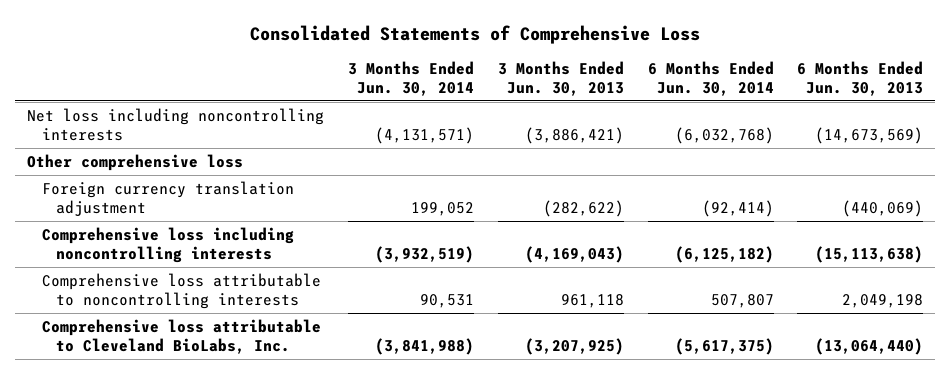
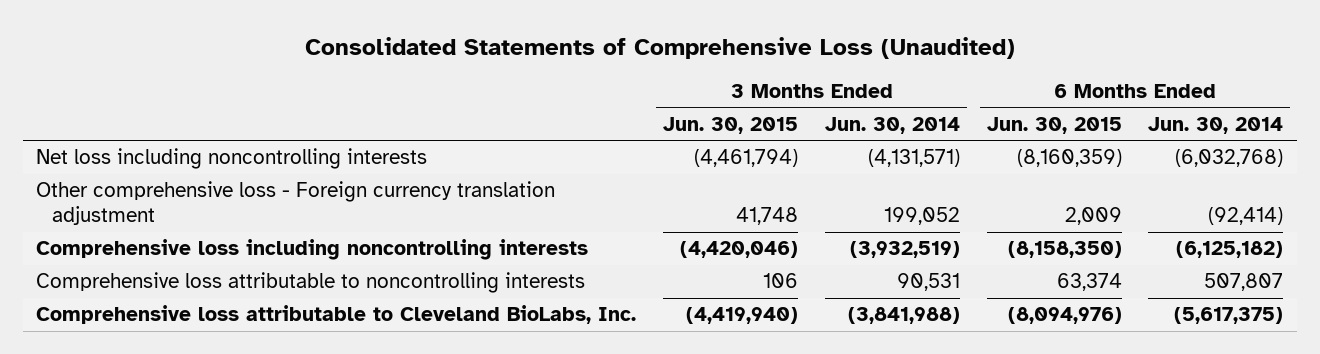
[250,24,701,44] Consolidated Statements of Comprehensive Loss -> [304,36,1015,59] Consolidated Statements of Comprehensive Loss (Unaudited)
[497,61,624,96] 3 Months Ended Jun. 30, 2013 -> none
[797,61,924,96] 6 Months Ended Jun. 30, 2013 -> none
none -> [663,116,799,134] Jun. 30, 2015
none -> [986,116,1122,134] Jun. 30, 2015
[27,153,244,171] Other comprehensive loss -> none
[41,180,294,216] Foreign currency translation adjustment -> [36,181,556,225] Other comprehensive loss - Foreign currency translation adjustment

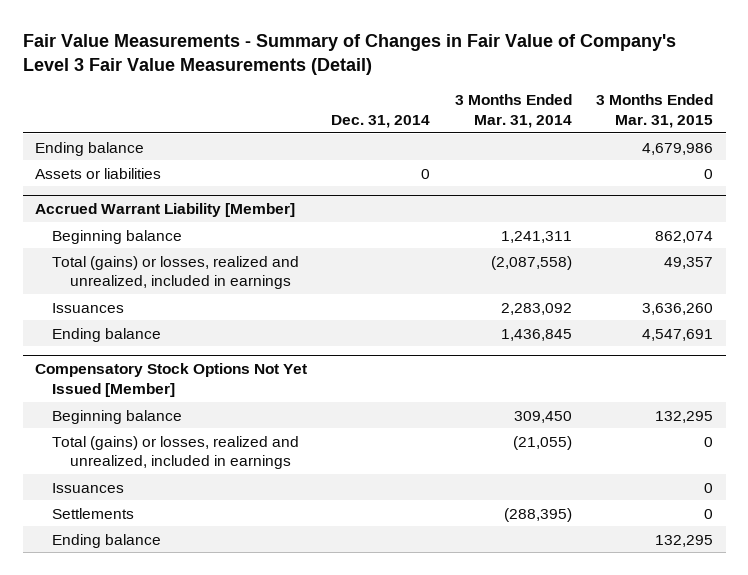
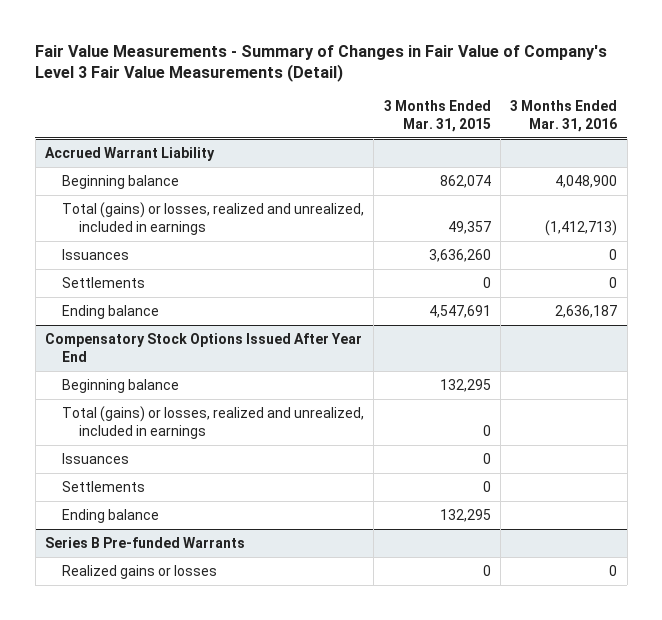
[331,115,431,129] Dec. 31, 2014 -> none
[454,94,572,129] 3 Months Ended Mar. 31, 2014 -> none
none -> [510,100,618,132] 3 Months Ended Mar. 31, 2016
[34,141,144,156] Ending balance -> none
[34,167,161,179] Assets or liabilities -> none
[34,203,295,218] Accrued Warrant Liability [Member] -> [45,146,216,161] Accrued Warrant Liability
none -> [62,276,146,288] Settlements
[34,363,307,398] Compensatory Stock Options Not Yet Issued [Member] -> [45,332,363,362] Compensatory Stock Options Issued After Year End
none -> [45,536,246,548] Series B Pre-funded Warrants
none -> [62,564,218,579] Realized gains or losses

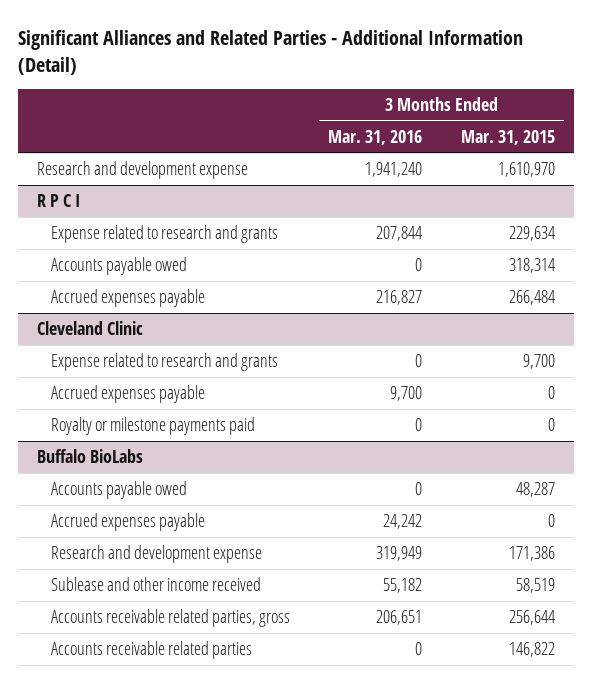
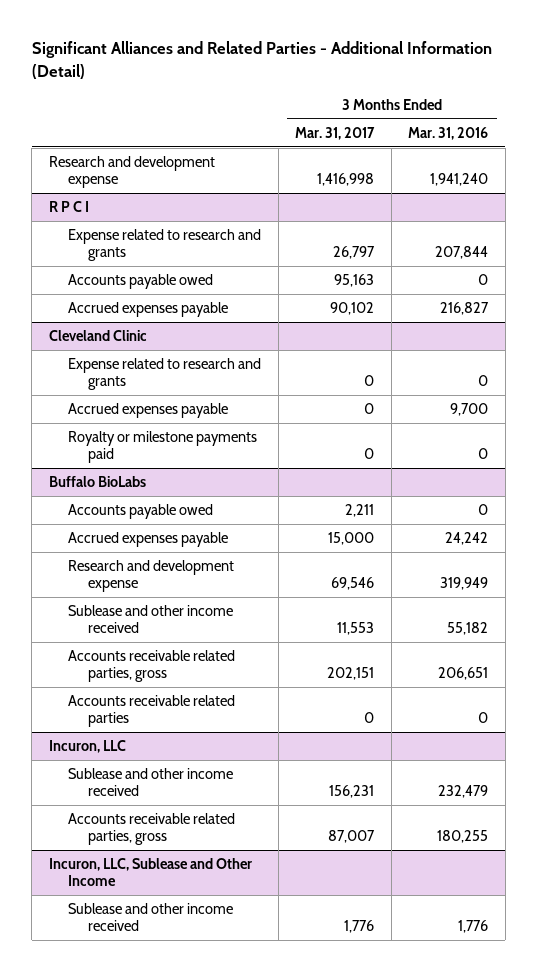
[460,129,555,145] Mar. 31, 2015 -> none
none -> [295,126,376,140] Mar. 31, 2017
none -> [48,739,126,753] Incuron, LLC
none -> [68,767,234,797] Sublease and other income received
none -> [68,812,236,846] Accounts receivable related parties, gross
none -> [48,857,252,887] Incuron, LLC, Sublease and Other Income
none -> [68,902,234,932] Sublease and other income received

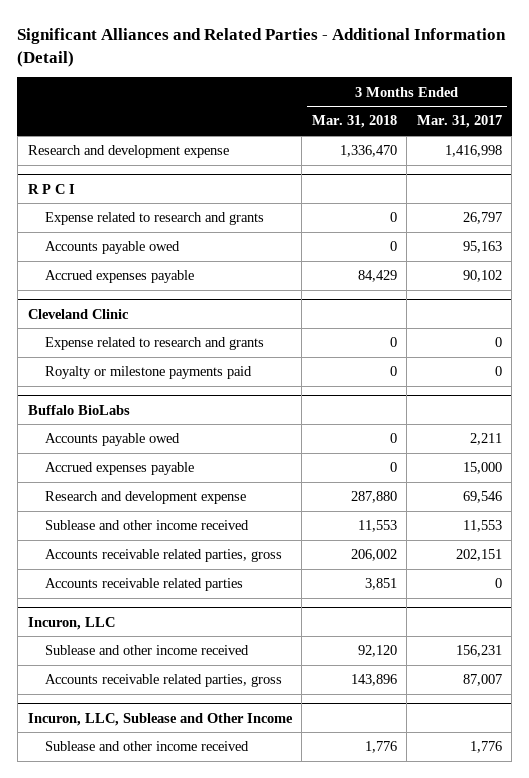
[408,126,489,140] Mar. 31, 2016 -> none
none -> [311,115,397,129] Mar. 31, 2018
[68,402,229,418] Accrued expenses payable -> none

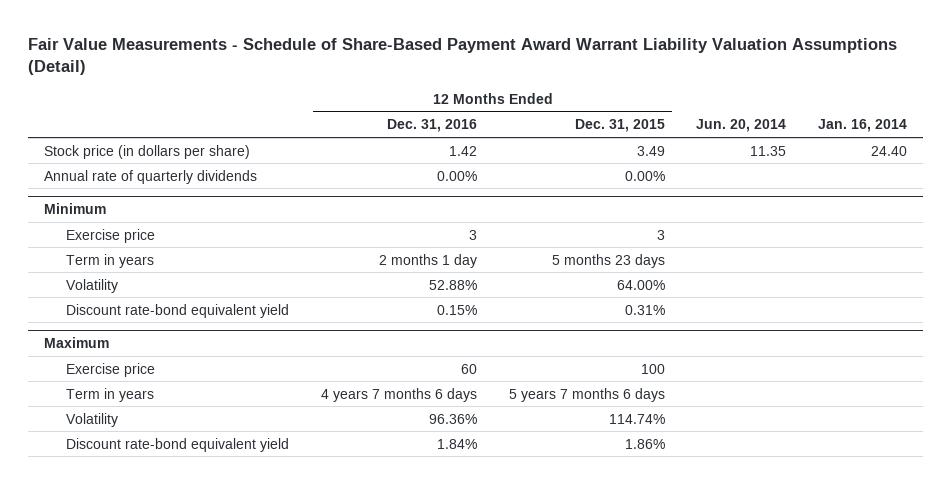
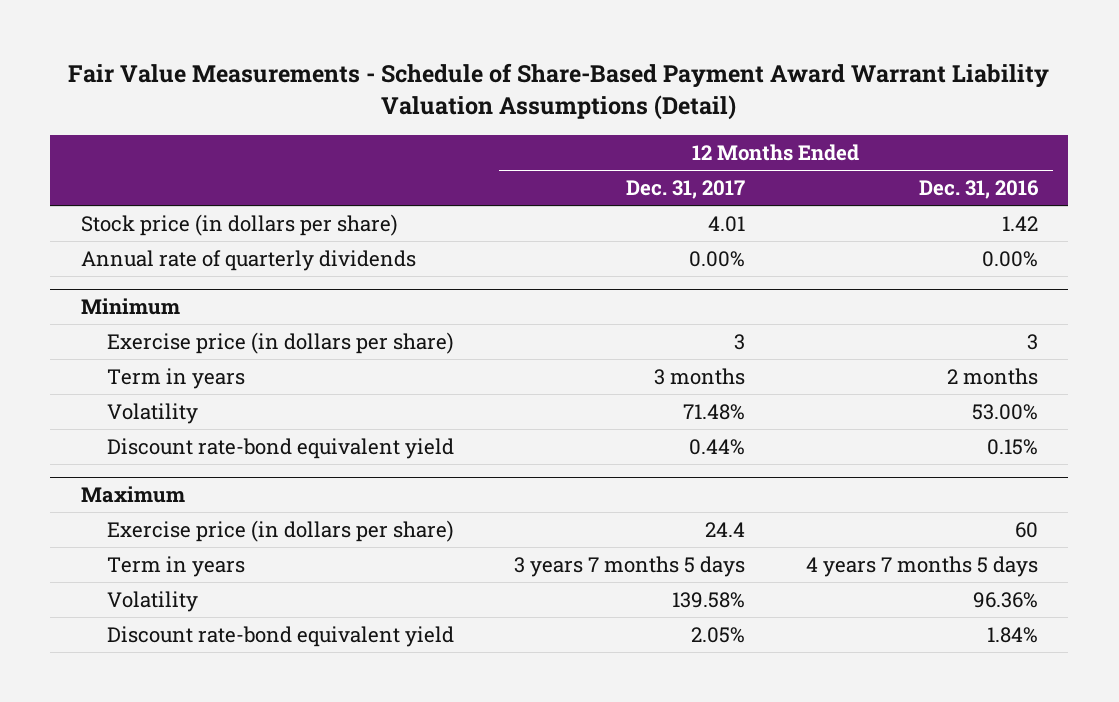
[574,119,665,133] Dec. 31, 2015 -> none
[696,119,787,133] Jun. 20, 2014 -> none
[817,119,907,133] Jan. 16, 2014 -> none
none -> [626,180,746,200] Dec. 31, 2017
[66,228,156,243] Exercise price -> [106,332,454,355] Exercise price (in dollars per share)
[378,253,477,268] 2 months 1 day -> [946,368,1038,386] 2 months
[428,279,477,290] 52.88% -> [971,404,1038,421] 53.00%
[66,362,156,377] Exercise price -> [106,520,454,543] Exercise price (in dollars per share)
[320,387,477,402] 4 years 7 months 6 days -> [805,556,1038,578] 4 years 7 months 5 days

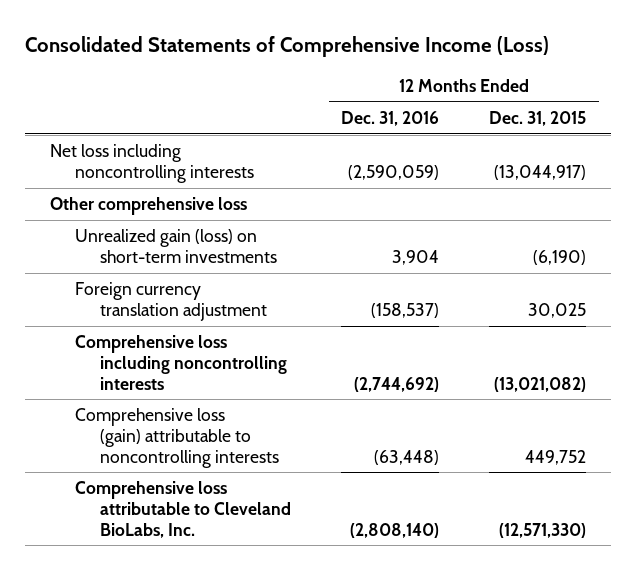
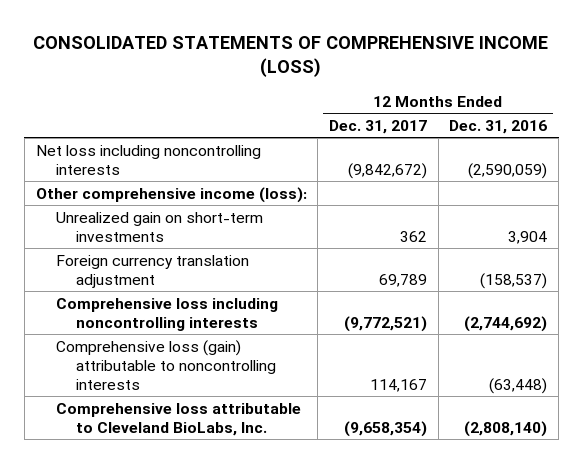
[24,36,549,58] Consolidated Statements of Comprehensive Income (Loss) -> [33,35,549,78] CONSOLIDATED STATEMENTS OF COMPREHENSIVE INCOME (LOSS)
[489,111,587,127] Dec. 31, 2015 -> none
none -> [328,119,427,134] Dec. 31, 2017
[49,197,247,216] Other comprehensive loss -> [35,186,307,203] Other comprehensive income (loss):
[75,229,278,263] Unrealized gain (loss) on short-term investments -> [55,211,263,242] Unrealized gain on short-term investments

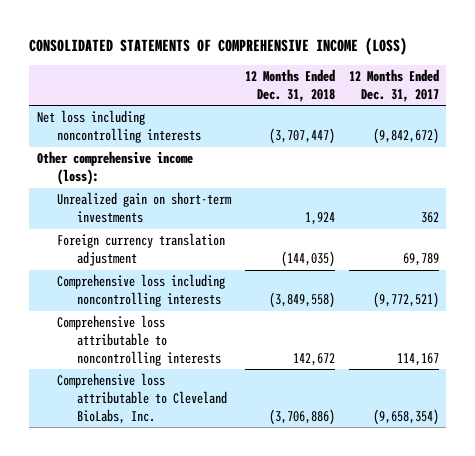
[449,119,548,134] Dec. 31, 2016 -> none
none -> [244,68,335,102] 12 Months Ended Dec. 31, 2018
[55,339,277,390] Comprehensive loss (gain) attributable to noncontrolling interests -> [56,315,221,366] Comprehensive loss attributable to noncontrolling interests

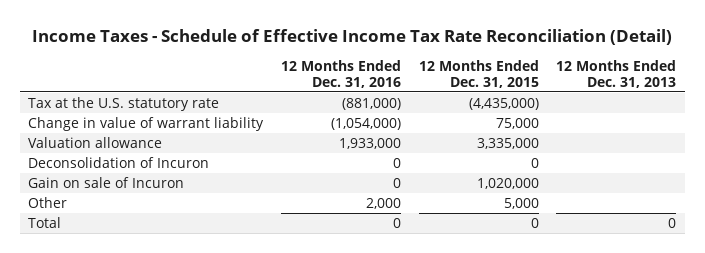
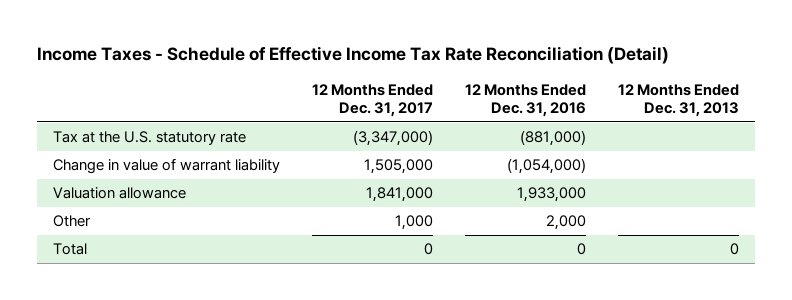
[418,59,539,89] 12 Months Ended Dec. 31, 2015 -> none
none -> [311,83,433,118] 12 Months Ended Dec. 31, 2017
[28,156,210,168] Deconsolidation of Incuron -> none
[28,176,185,188] Gain on sale of Incuron -> none

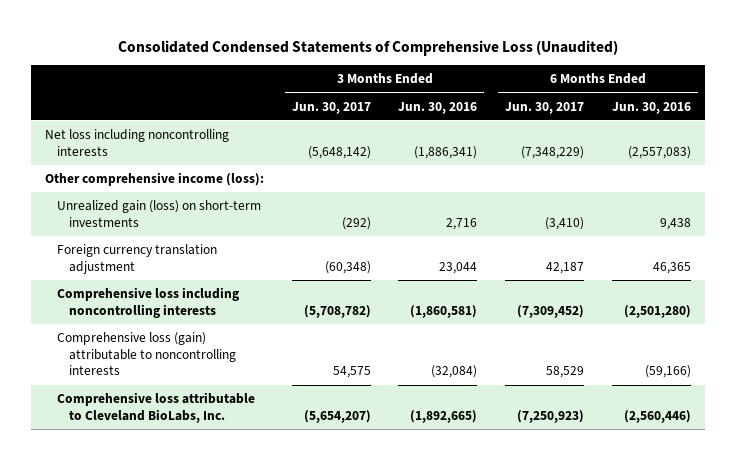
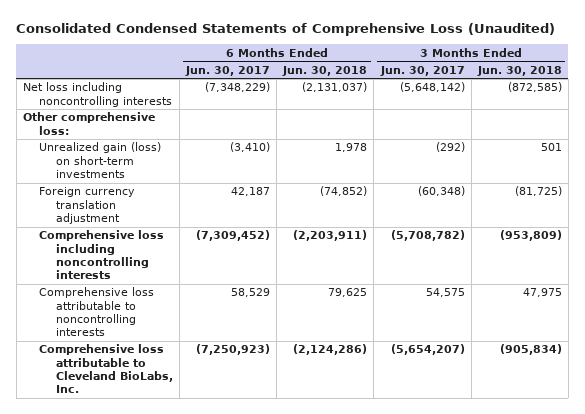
[398,101,478,114] Jun. 30, 2016 -> none
[611,101,691,114] Jun. 30, 2016 -> none
none -> [282,65,368,76] Jun. 30, 2018
none -> [476,65,562,76] Jun. 30, 2018
[44,172,264,187] Other comprehensive income (loss): -> [22,112,155,135] Other comprehensive loss:
[56,332,236,376] Comprehensive loss (gain) attributable to noncontrolling interests -> [39,287,155,337] Comprehensive loss attributable to noncontrolling interests

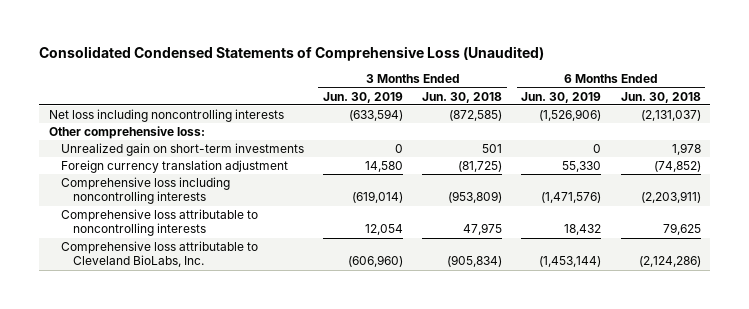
[185,65,271,76] Jun. 30, 2017 -> none
[379,65,465,76] Jun. 30, 2017 -> none
none -> [323,91,404,103] Jun. 30, 2019
none -> [521,91,602,103] Jun. 30, 2019
[39,142,162,179] Unrealized gain (loss) on short-term investments -> [60,143,304,157] Unrealized gain on short-term investments

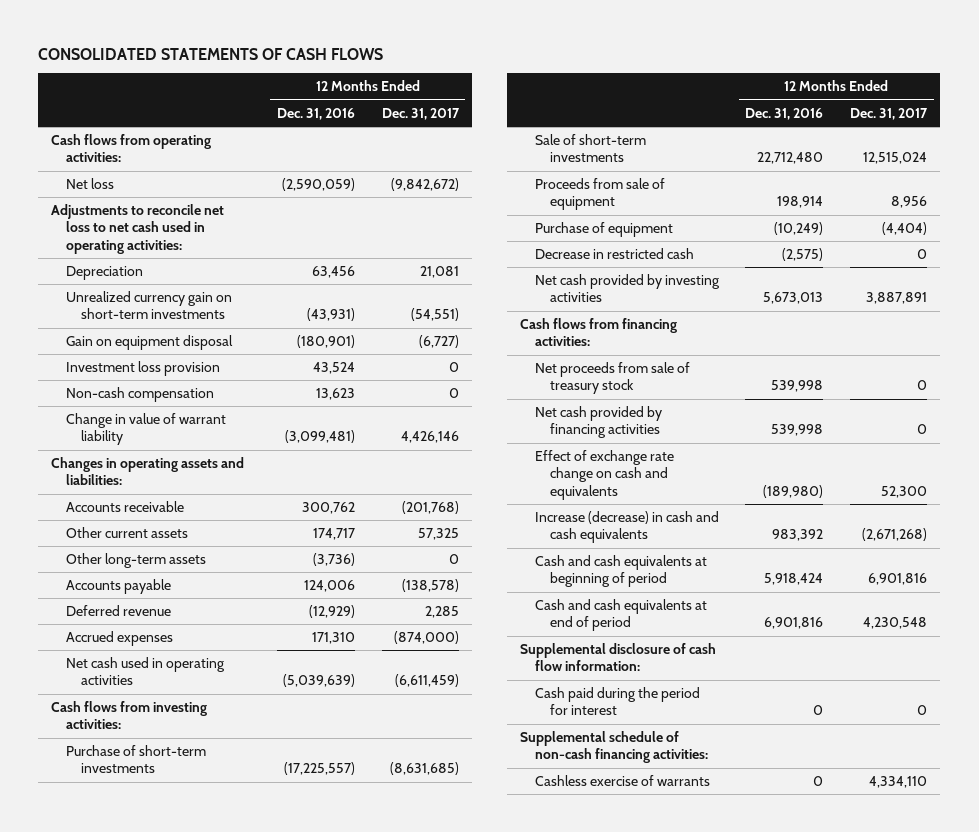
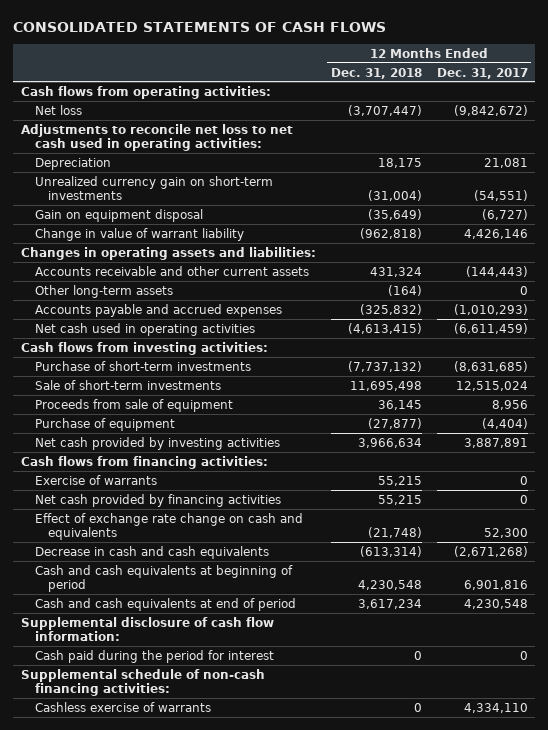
[277,107,356,120] Dec. 31, 2016 -> none
none -> [330,67,422,79] Dec. 31, 2018
[66,361,221,377] Investment loss provision -> none
[66,387,215,403] Non-cash compensation -> none
[66,527,189,539] Other current assets -> none
[66,501,185,513] Accounts receivable -> [34,265,309,276] Accounts receivable and other current assets
[401,501,459,515] (201,768) -> [465,265,528,277] (144,443)
[66,605,172,617] Deferred revenue -> none
[66,631,174,647] Accrued expenses -> none
[66,579,172,595] Accounts payable -> [34,303,282,317] Accounts payable and accrued expenses
[401,579,459,593] (138,578) -> [453,303,528,315] (1,010,293)
[534,248,694,260] Decrease in restricted cash -> none
[534,362,690,395] Net proceeds from sale of treasury stock -> none
none -> [34,474,157,485] Exercise of warrants
[534,511,719,544] Increase (decrease) in cash and cash equivalents -> [34,545,269,559] Decrease in cash and cash equivalents

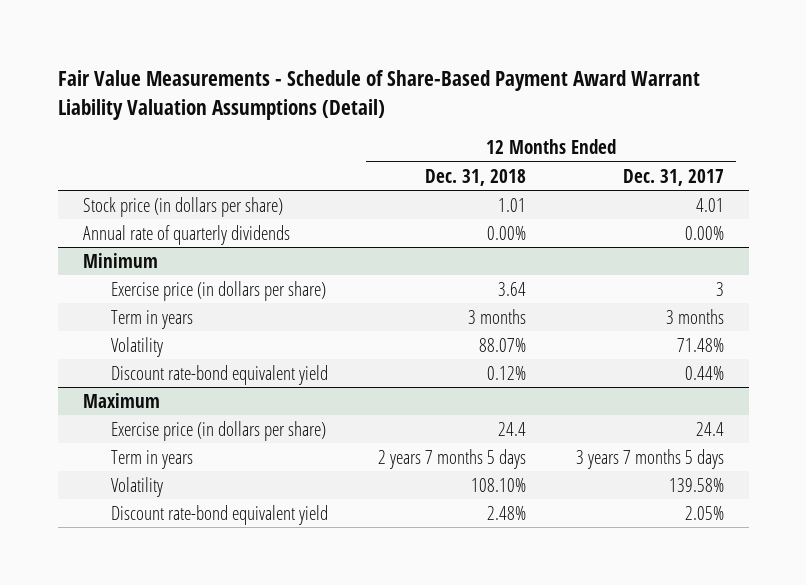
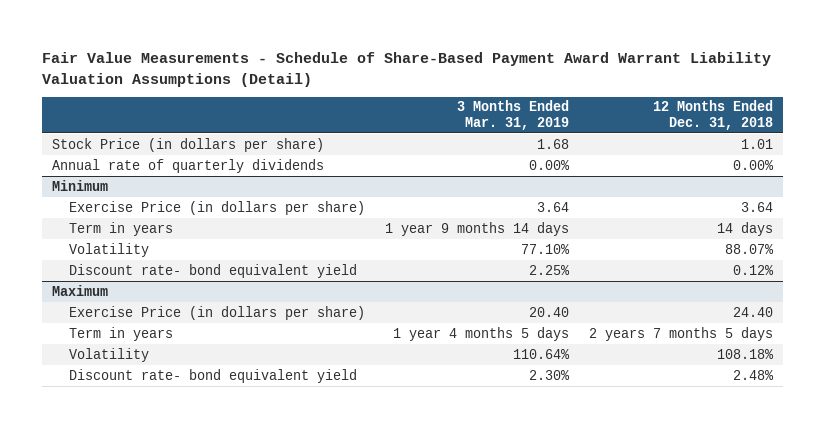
[622,168,724,186] Dec. 31, 2017 -> none
none -> [456,100,569,131] 3 Months Ended Mar. 31, 2019
[82,196,283,217] Stock price (in dollars per share) -> [52,137,325,152] Stock Price (in dollars per share)
[111,280,327,301] Exercise price (in dollars per share) -> [68,200,365,215] Exercise Price (in dollars per share)
[468,308,527,324] 3 months -> [716,221,773,236] 14 days
[111,364,329,385] Discount rate-bond equivalent yield -> [68,263,357,278] Discount rate- bond equivalent yield
[111,420,327,441] Exercise price (in dollars per share) -> [68,305,365,320] Exercise Price (in dollars per share)
[498,421,527,436] 24.4 -> [732,306,773,317] 24.40
[471,477,527,492] 108.10% -> [716,348,774,359] 108.18%
[111,504,329,525] Discount rate-bond equivalent yield -> [68,368,357,383] Discount rate- bond equivalent yield

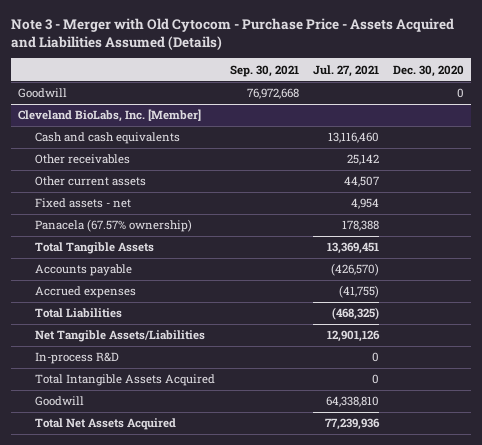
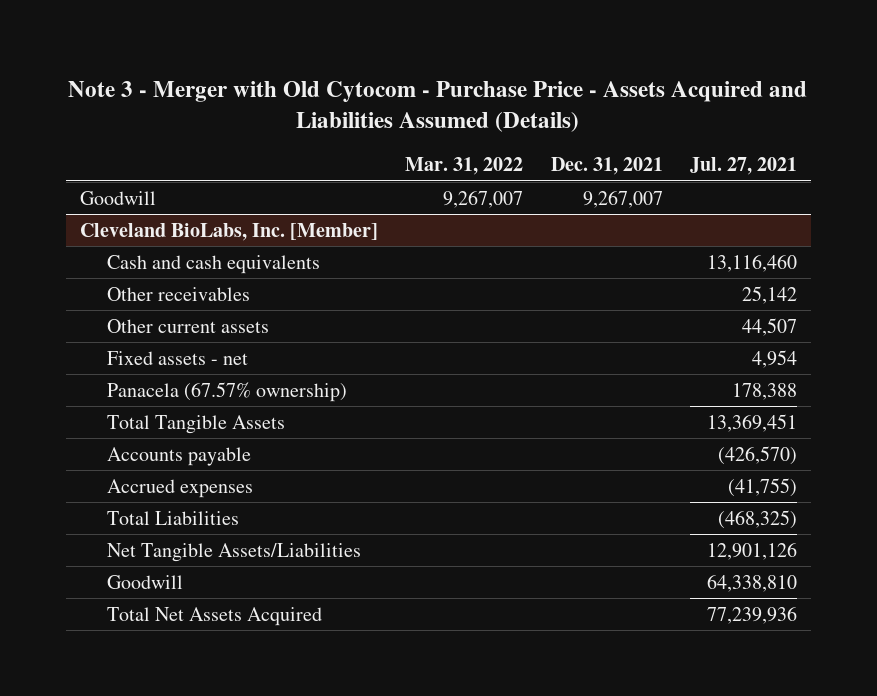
[229,64,299,77] Sep. 30, 2021 -> none
[392,64,464,77] Dec. 30, 2020 -> none
none -> [405,157,524,176] Mar. 31, 2022
none -> [550,157,663,176] Dec. 31, 2021
[35,352,120,365] In-process R&D -> none
[35,374,216,387] Total Intangible Assets Acquired -> none

